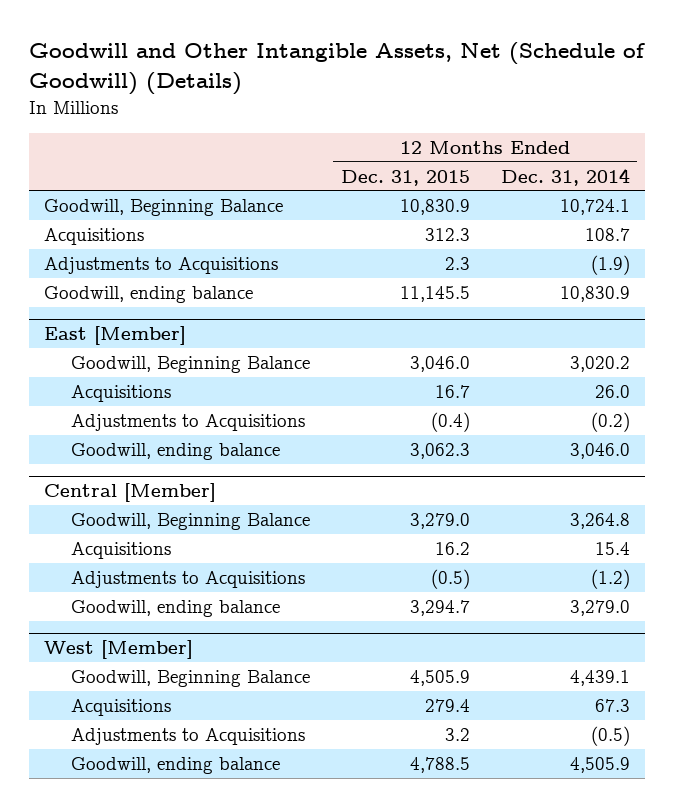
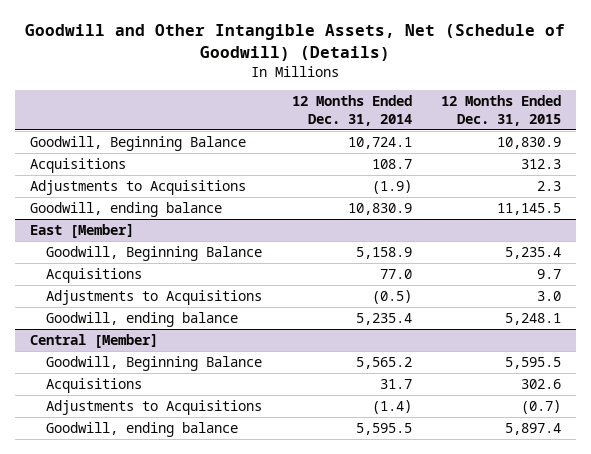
[410,355,471,372] 3,046.0 -> [505,246,562,259] 5,235.4
[569,355,630,372] 3,020.2 -> [355,246,412,259] 5,158.9
[435,384,471,398] 16.7 -> [537,268,562,279] 9.7
[594,384,630,398] 26.0 -> [379,268,412,279] 77.0
[431,411,471,432] (0.4) -> [537,290,562,301] 3.0
[590,411,630,432] (0.2) -> [371,289,412,304] (0.5)
[410,442,471,459] 3,062.3 -> [505,312,562,325] 5,248.1
[569,442,630,459] 3,046.0 -> [355,312,412,325] 5,235.4
[43,639,193,659] West [Member] -> none
[71,669,311,687] Goodwill, Beginning Balance -> none
[71,698,172,716] Acquisitions -> none
[71,727,306,745] Adjustments to Acquisitions -> none
[71,756,281,774] Goodwill, ending balance -> none
[410,512,471,529] 3,279.0 -> [505,356,562,369] 5,595.5
[569,512,630,529] 3,264.8 -> [355,356,412,369] 5,565.2
[435,541,471,555] 16.2 -> [521,378,562,389] 302.6
[594,541,630,555] 15.4 -> [379,378,412,389] 31.7
[431,568,471,589] (0.5) -> [521,399,562,414] (0.7)
[590,568,630,589] (1.2) -> [371,399,412,414] (1.4)
[410,599,471,616] 3,294.7 -> [505,422,562,435] 5,897.4
[569,599,630,616] 3,279.0 -> [355,422,412,435] 5,595.5

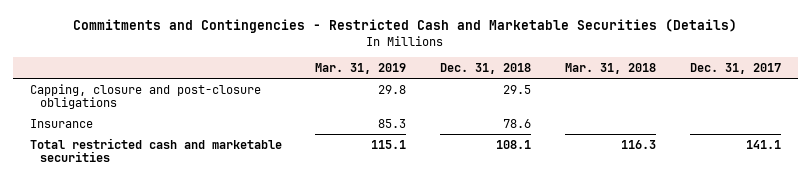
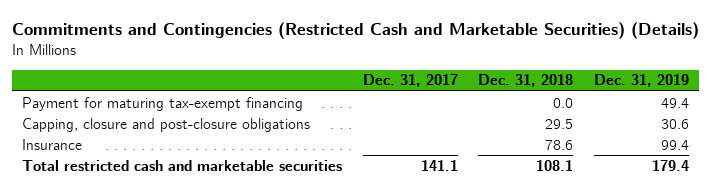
[73,19,738,34] Commitments and Contingencies - Restricted Cash and Marketable Securities (Details) -> [11,21,699,39] Commitments and Contingencies (Restricted Cash and Marketable Securities) (Details)
[315,62,407,74] Mar. 31, 2019 -> none
[565,62,657,74] Mar. 31, 2018 -> none
none -> [593,74,689,88] Dec. 31, 2019
none -> [22,96,304,111] Payment for maturing tax-exempt financing

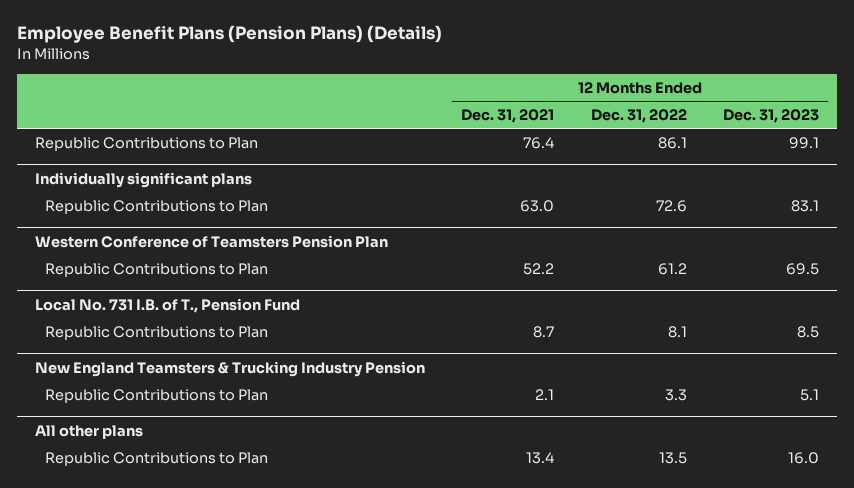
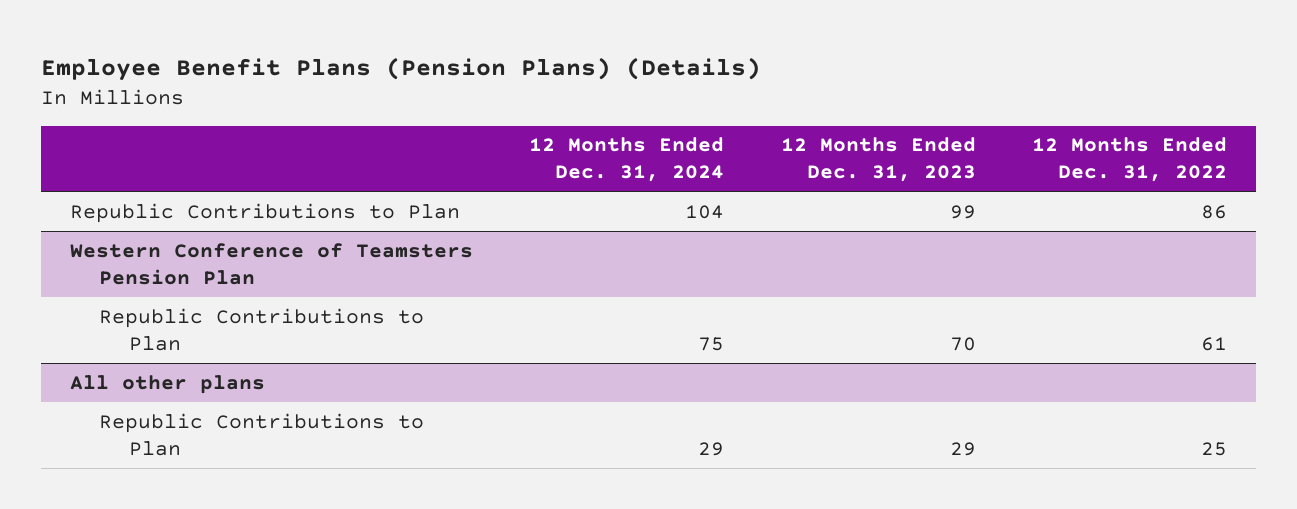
[461,109,555,124] Dec. 31, 2021 -> none
none -> [529,137,725,183] 12 Months Ended Dec. 31, 2024
[34,171,252,188] Individually significant plans -> none
[45,199,269,214] Republic Contributions to Plan -> none
[657,136,687,149] 86.1 -> [1201,204,1228,219] 86
[788,136,819,149] 99.1 -> [949,204,976,219] 99
[34,297,300,313] Local No. 731 I.B. of T., Pension Fund -> none
[45,325,269,340] Republic Contributions to Plan -> none
[34,360,425,377] New England Teamsters & Trucking Industry Pension -> none
[45,388,269,403] Republic Contributions to Plan -> none
[657,262,687,275] 61.2 -> [1201,336,1228,351] 61
[785,262,819,275] 69.5 -> [949,336,976,351] 70
[658,451,687,464] 13.5 -> [1201,441,1228,456] 25
[787,451,819,464] 16.0 -> [949,441,976,456] 29

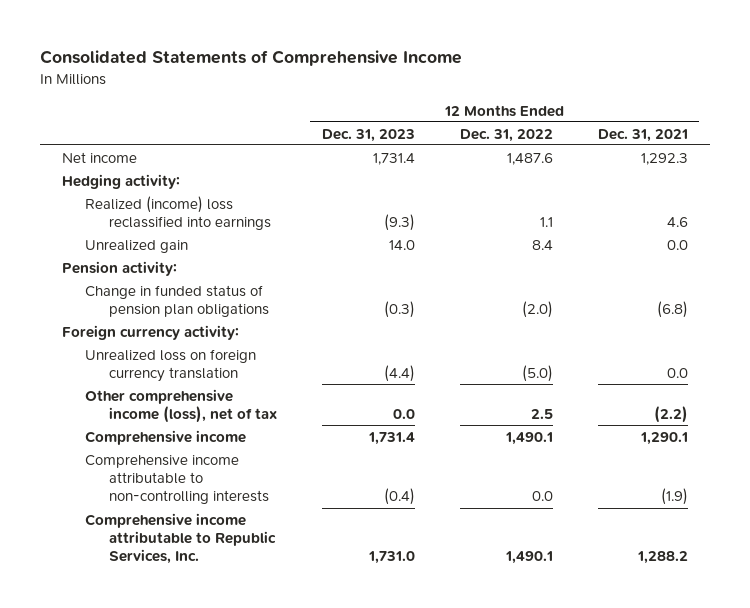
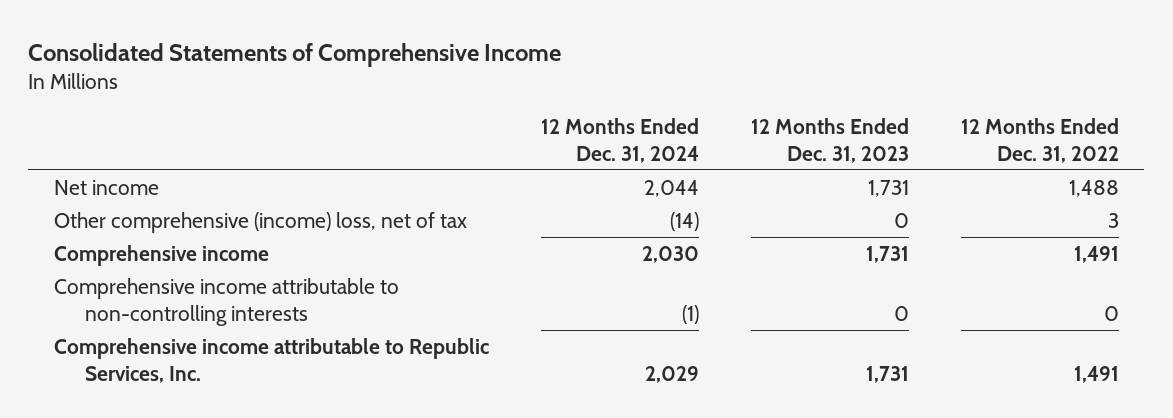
[597,128,688,142] Dec. 31, 2021 -> none
none -> [540,117,699,163] 12 Months Ended Dec. 31, 2024
[62,173,181,189] Hedging activity: -> none
[85,195,271,231] Realized (income) loss reclassified into earnings -> none
[85,239,189,253] Unrealized gain -> none
[62,260,178,276] Pension activity: -> none
[85,284,269,318] Change in funded status of pension plan obligations -> none
[62,324,240,340] Foreign currency activity: -> none
[85,348,257,383] Unrealized loss on foreign currency translation -> none
[372,152,415,165] 1,731.4 -> [867,179,909,197] 1,731
[506,152,553,165] 1,487.6 -> [1068,179,1119,197] 1,488
[85,388,277,424] Other comprehensive income (loss), net of tax -> [54,211,468,233] Other comprehensive (income) loss, net of tax
[392,409,415,420] 0.0 -> [893,212,909,228] 0
[530,409,553,420] 2.5 -> [1107,212,1119,228] 3
[367,431,415,445] 1,731.4 -> [865,245,909,263] 1,731
[504,431,553,445] 1,490.1 -> [1073,245,1119,263] 1,491
[383,488,415,506] (0.4) -> [893,305,909,321] 0
[531,491,553,502] 0.0 -> [1103,305,1119,321] 0
[367,551,415,565] 1,731.0 -> [865,365,909,383] 1,731
[504,551,553,565] 1,490.1 -> [1073,365,1119,383] 1,491

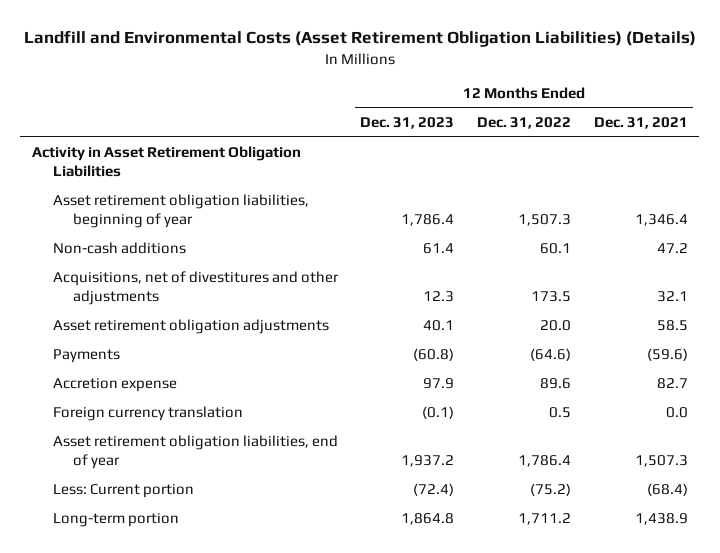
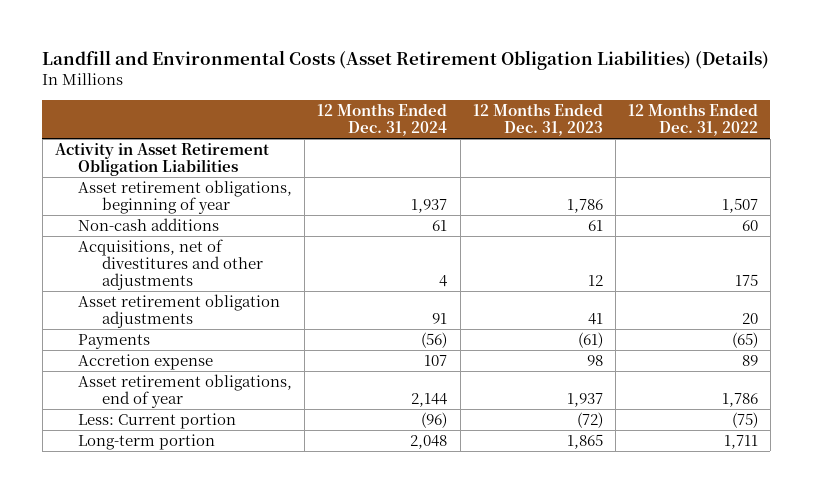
[593,117,688,130] Dec. 31, 2021 -> none
none -> [317,102,448,137] 12 Months Ended Dec. 31, 2024
[52,406,243,422] Foreign currency translation -> none
[52,194,309,229] Asset retirement obligation liabilities, beginning of year -> [78,179,293,215] Asset retirement obligations, beginning of year
[401,214,455,227] 1,786.4 -> [566,199,603,214] 1,786
[518,214,572,227] 1,507.3 -> [721,198,758,214] 1,507
[423,243,455,255] 61.4 -> [587,219,603,231] 61
[540,243,572,255] 60.1 -> [741,219,758,231] 60
[423,291,455,303] 12.3 -> [587,275,603,287] 12
[531,291,572,303] 173.5 -> [734,274,758,287] 175
[423,320,455,332] 40.1 -> [587,313,603,326] 41
[540,320,572,332] 20.0 -> [741,313,758,325] 20
[413,348,455,362] (60.8) -> [577,331,603,348] (61)
[530,348,572,362] (64.6) -> [731,331,758,348] (65)
[423,378,455,390] 97.9 -> [586,354,603,366] 98
[540,378,572,390] 89.6 -> [741,354,758,366] 89
[52,435,338,470] Asset retirement obligation liabilities, end of year -> [78,373,293,409] Asset retirement obligations, end of year
[401,455,455,468] 1,937.2 -> [566,393,603,408] 1,937
[518,455,572,468] 1,786.4 -> [721,393,758,408] 1,786
[413,483,455,497] (72.4) -> [576,411,603,428] (72)
[530,483,572,497] (75.2) -> [731,411,758,428] (75)
[401,513,455,526] 1,864.8 -> [566,433,603,449] 1,865
[518,513,572,526] 1,711.2 -> [723,434,758,449] 1,711

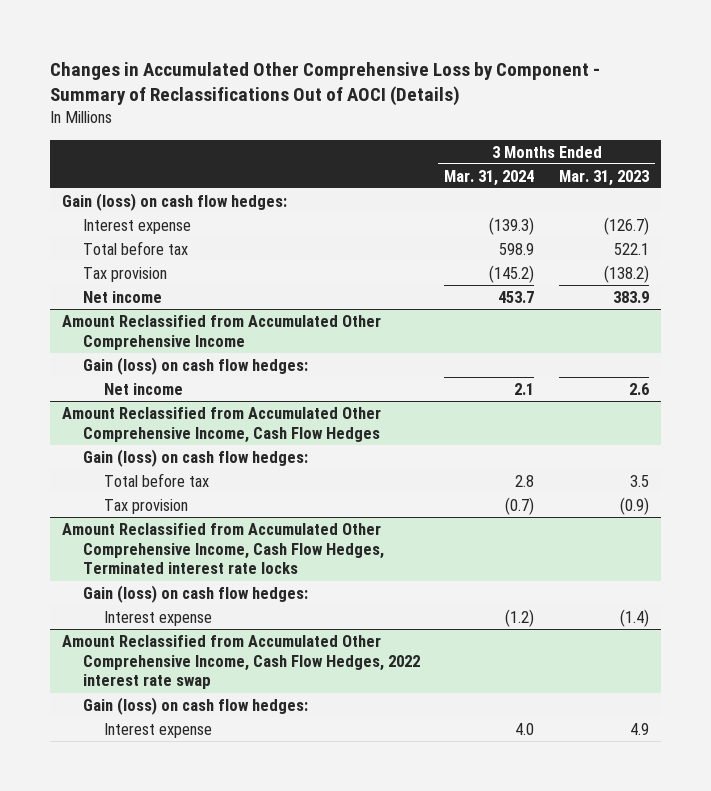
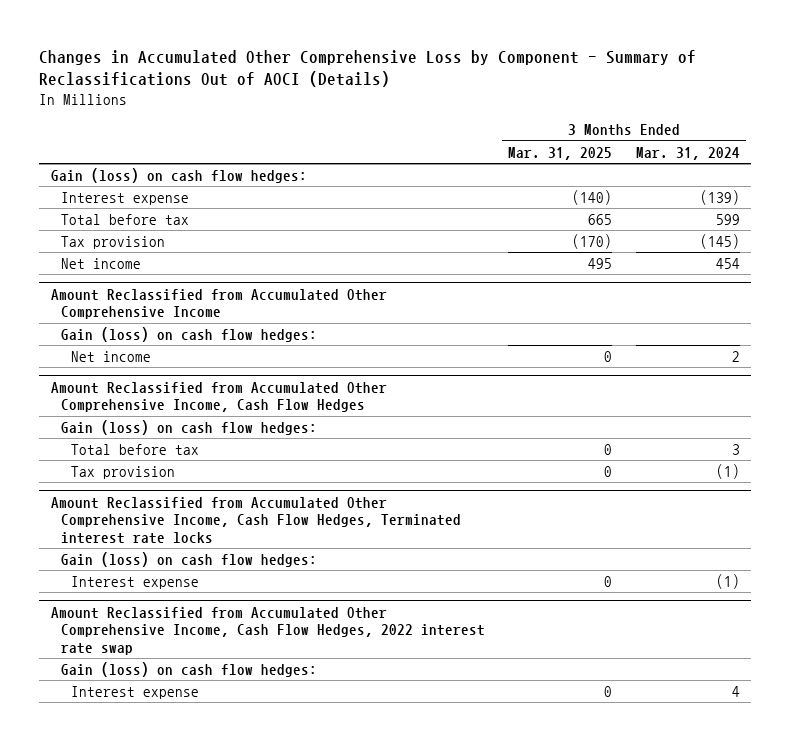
[558,169,649,186] Mar. 31, 2023 -> none
none -> [508,146,613,160] Mar. 31, 2025
[489,216,535,235] (139.3) -> [699,189,740,205] (139)
[499,242,535,255] 598.9 -> [715,213,740,225] 599
[489,264,535,283] (145.2) -> [699,233,740,249] (145)
[498,290,535,303] 453.7 -> [715,257,740,269] 454
[514,382,535,395] 2.1 -> [731,350,740,362] 2
[515,474,535,487] 2.8 -> [731,443,740,455] 3
[505,496,535,515] (0.7) -> [715,463,740,479] (1)
[505,608,535,627] (1.2) -> [715,573,740,589] (1)
[515,722,535,735] 4.0 -> [731,685,740,697] 4

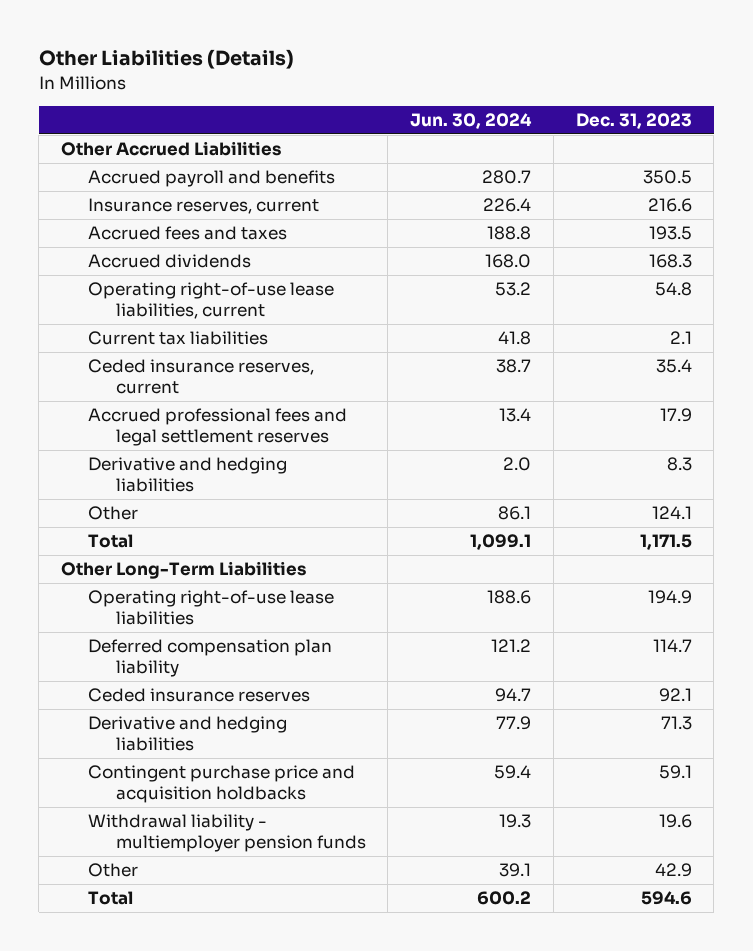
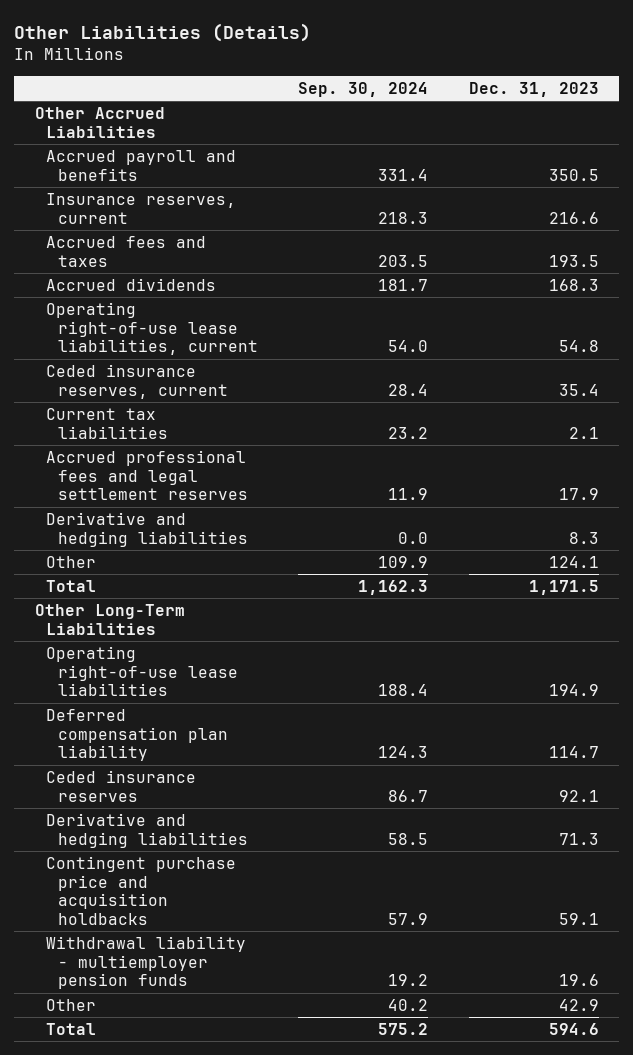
[410,113,533,130] Jun. 30, 2024 -> none
none -> [298,81,429,97] Sep. 30, 2024
[88,331,269,346] Current tax liabilities -> [46,408,168,439] Current tax liabilities

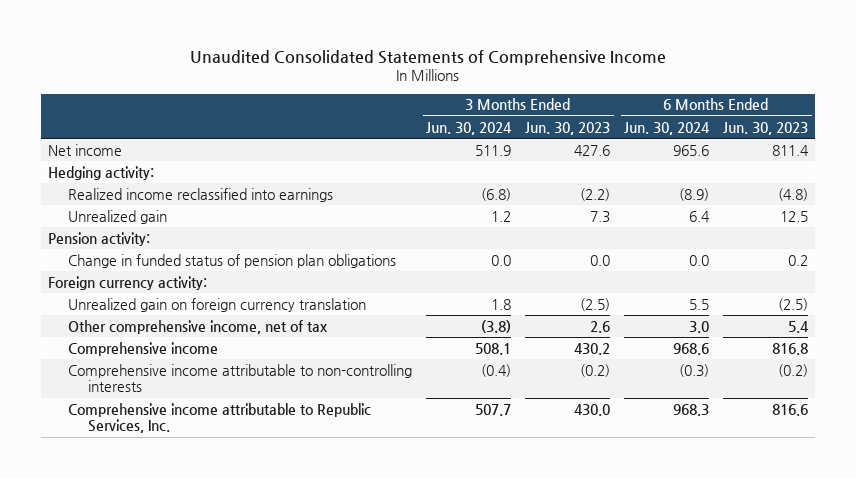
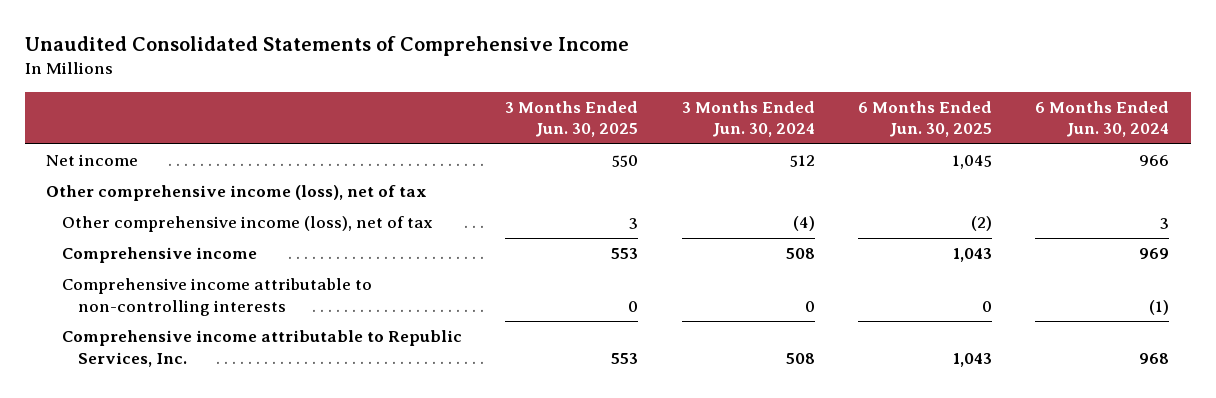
[525,121,611,135] Jun. 30, 2023 -> none
[723,121,809,135] Jun. 30, 2023 -> none
none -> [505,100,639,138] 3 Months Ended Jun. 30, 2025
none -> [857,100,992,138] 6 Months Ended Jun. 30, 2025
[47,165,154,180] Hedging activity: -> none
[68,187,334,202] Realized income reclassified into earnings -> none
[68,209,168,224] Unrealized gain -> none
[47,231,150,246] Pension activity: -> none
[68,253,397,268] Change in funded status of pension plan obligations -> none
[47,275,207,290] Foreign currency activity: -> none
[68,297,367,312] Unrealized gain on foreign currency translation -> none
[475,144,512,156] 511.9 -> [789,155,815,168] 512
[673,144,710,156] 965.6 -> [1139,155,1170,167] 966
none -> [46,185,428,202] Other comprehensive income (loss), net of tax
[68,319,329,334] Other comprehensive income, net of tax -> [61,216,433,233] Other comprehensive income (loss), net of tax
[481,319,512,333] (3.8) -> [792,216,815,232] (4)
[689,320,710,333] 3.0 -> [1160,218,1170,230] 3
[475,342,512,355] 508.1 -> [785,248,815,260] 508
[673,342,710,355] 968.6 -> [1139,248,1170,260] 969
[481,363,512,377] (0.4) -> [804,300,815,312] 0
[679,363,710,377] (0.3) -> [1149,299,1170,315] (1)
[475,403,512,416] 507.7 -> [785,352,815,364] 508
[673,403,710,416] 968.3 -> [1139,352,1170,364] 968

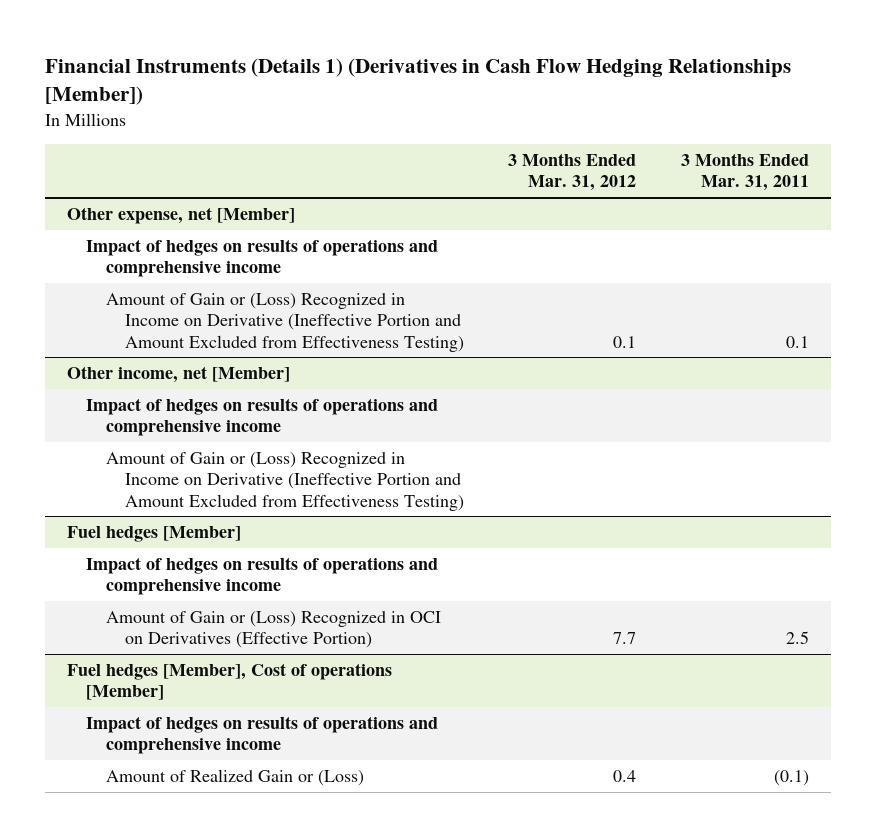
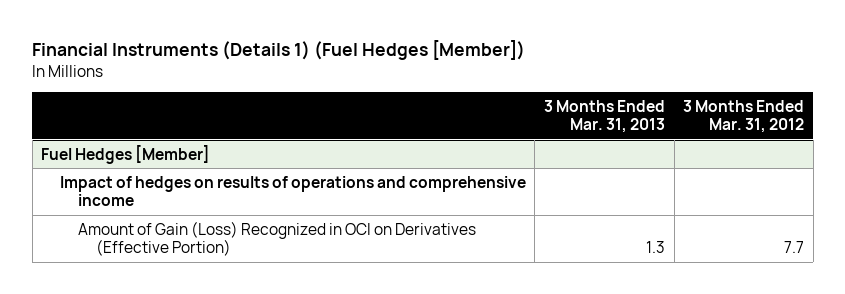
[44,58,791,106] Financial Instruments (Details 1) (Derivatives in Cash Flow Hedging Relationships [Member]) -> [32,39,526,60] Financial Instruments (Details 1) (Fuel Hedges [Member])
[681,152,810,192] 3 Months Ended Mar. 31, 2011 -> none
none -> [543,99,665,134] 3 Months Ended Mar. 31, 2013
[67,206,296,224] Other expense, net [Member] -> none
[86,238,439,278] Impact of hedges on results of operations and comprehensive income -> none
[105,292,464,352] Amount of Gain or (Loss) Recognized in Income on Derivative (Ineffective Portion and Amount Excluded from Effectiveness Testing) -> none
[67,365,291,383] Other income, net [Member] -> none
[86,397,439,437] Impact of hedges on results of operations and comprehensive income -> none
[105,451,464,511] Amount of Gain or (Loss) Recognized in Income on Derivative (Ineffective Portion and Amount Excluded from Effectiveness Testing) -> none
[86,556,439,596] Impact of hedges on results of operations and comprehensive income -> none
[105,610,441,649] Amount of Gain or (Loss) Recognized in OCI on Derivatives (Effective Portion) -> none
[67,662,393,701] Fuel hedges [Member], Cost of operations [Member] -> none
[67,525,242,542] Fuel hedges [Member] -> [41,144,211,164] Fuel Hedges [Member]
[105,768,364,786] Amount of Realized Gain or (Loss) -> none
none -> [77,220,476,257] Amount of Gain (Loss) Recognized in OCI on Derivatives (Effective Portion)

